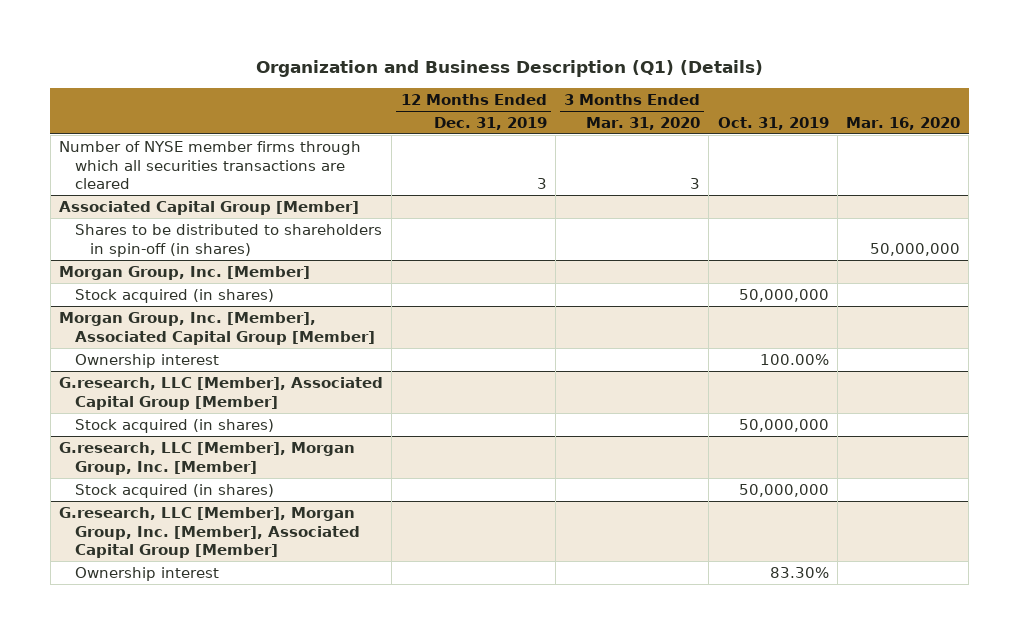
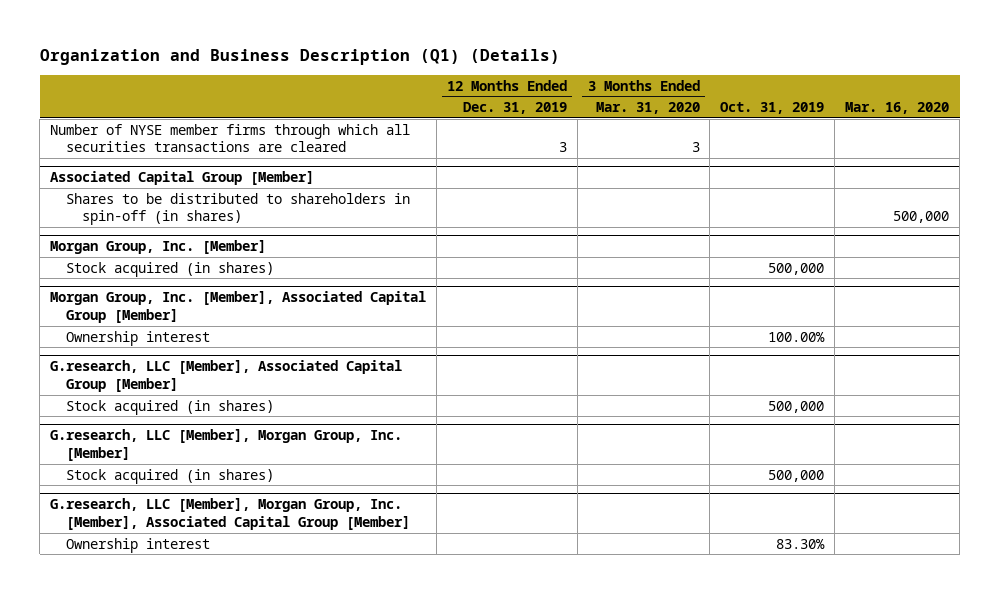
[870,242,961,256] 50,000,000 -> [893,211,950,224] 500,000
[738,288,829,302] 50,000,000 -> [768,262,825,275] 500,000
[738,418,829,432] 50,000,000 -> [768,400,825,413] 500,000
[738,483,829,497] 50,000,000 -> [768,469,825,482] 500,000

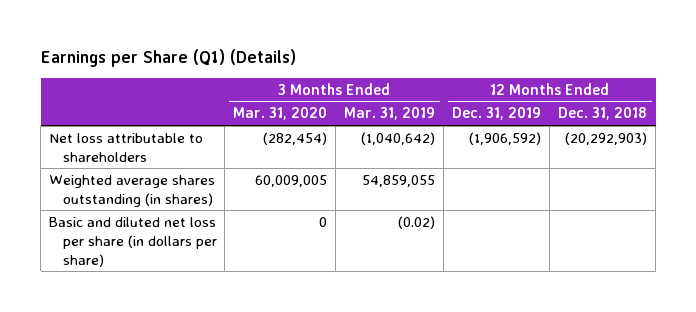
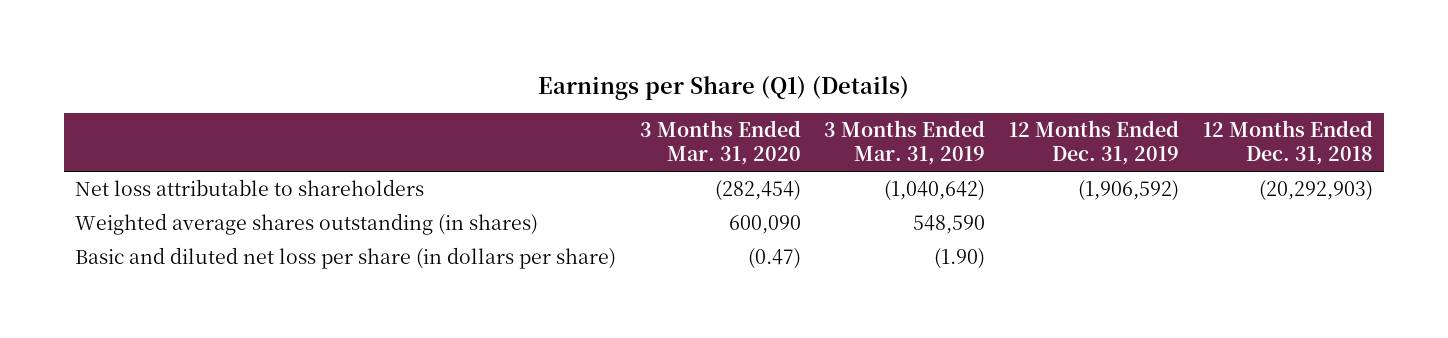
[255,174,328,187] 60,009,005 -> [728,215,801,235] 600,090
[362,174,436,187] 54,859,055 -> [913,215,986,235] 548,590
[319,216,328,227] 0 -> [747,248,801,270] (0.47)
[398,215,436,229] (0.02) -> [934,248,986,270] (1.90)

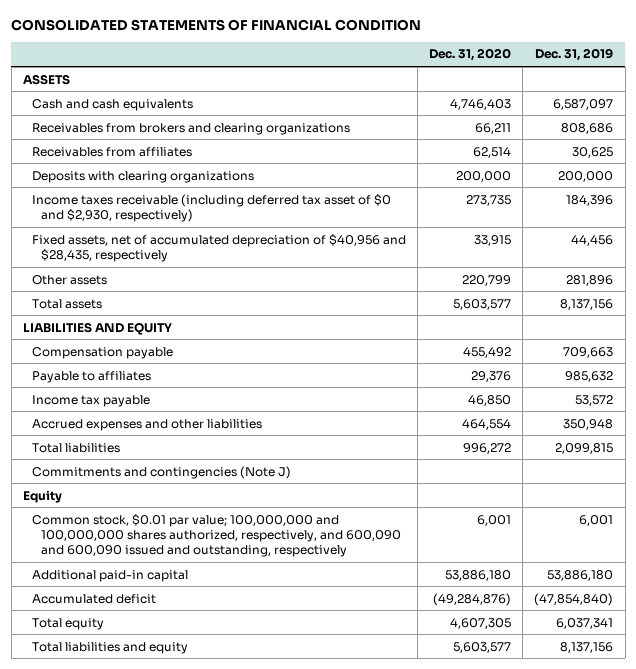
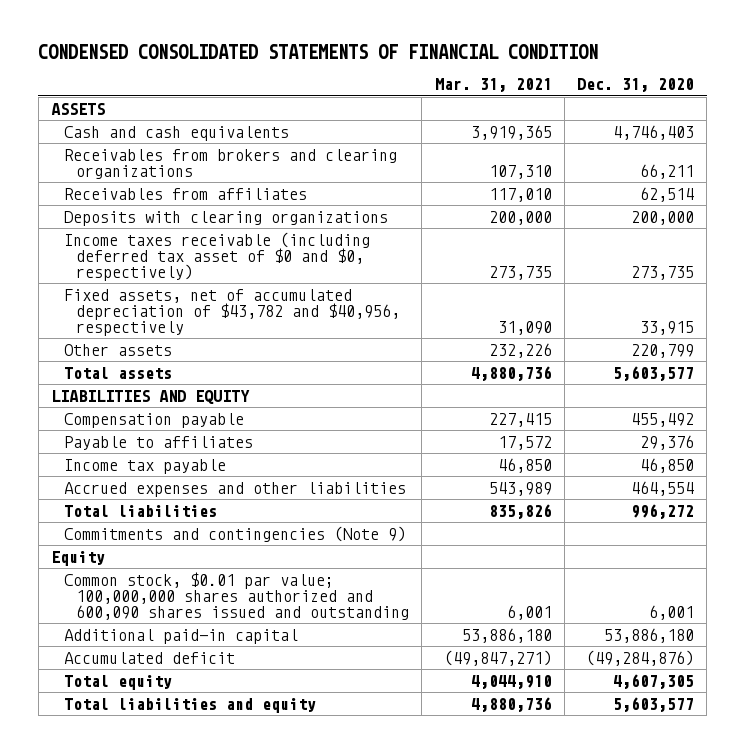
[11,18,422,31] CONSOLIDATED STATEMENTS OF FINANCIAL CONDITION -> [38,44,599,60] CONDENSED CONSOLIDATED STATEMENTS OF FINANCIAL CONDITION
[535,48,614,62] Dec. 31, 2019 -> none
none -> [434,78,552,93] Mar. 31, 2021
[31,193,391,222] Income taxes receivable (including deferred tax asset of $0 and $2,930, respectively) -> [63,231,370,281] Income taxes receivable (including deferred tax asset of $0 and $0, respectively)
[31,233,406,262] Fixed assets, net of accumulated depreciation of $40,956 and $28,435, respectively -> [63,288,401,336] Fixed assets, net of accumulated depreciation of $43,782 and $40,956, respectively
[31,465,291,479] Commitments and contingencies (Note J) -> [63,525,406,542] Commitments and contingencies (Note 9)
[31,513,401,557] Common stock, $0.01 par value; 100,000,000 and 100,000,000 shares authorized, respectively, and 600,090 and 600,090 issued and outstanding, respectively -> [63,571,410,620] Common stock, $0.01 par value; 100,000,000 shares authorized and 600,090 shares issued and outstanding

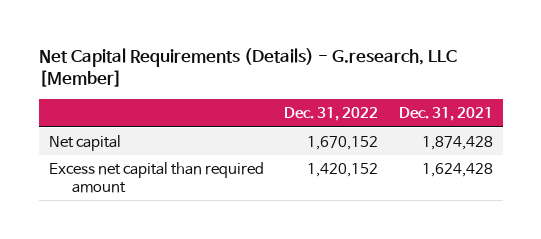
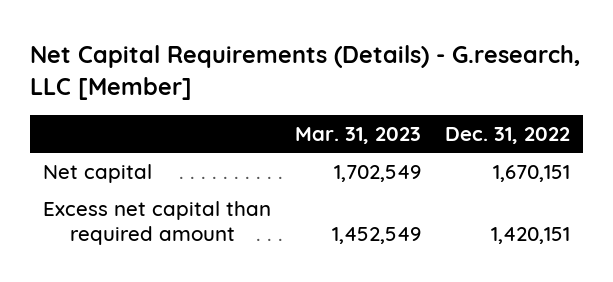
[398,107,493,122] Dec. 31, 2021 -> none
none -> [294,127,421,145] Mar. 31, 2023
[307,136,379,151] 1,670,152 -> [493,164,571,182] 1,670,151
[307,163,379,178] 1,420,152 -> [491,227,571,245] 1,420,151

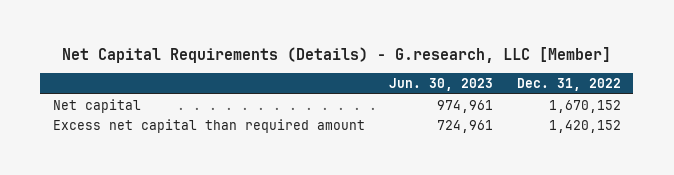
[294,127,421,145] Mar. 31, 2023 -> none
none -> [388,78,493,92] Jun. 30, 2023
[493,164,571,182] 1,670,151 -> [549,99,622,113] 1,670,152
[491,227,571,245] 1,420,151 -> [549,119,622,133] 1,420,152

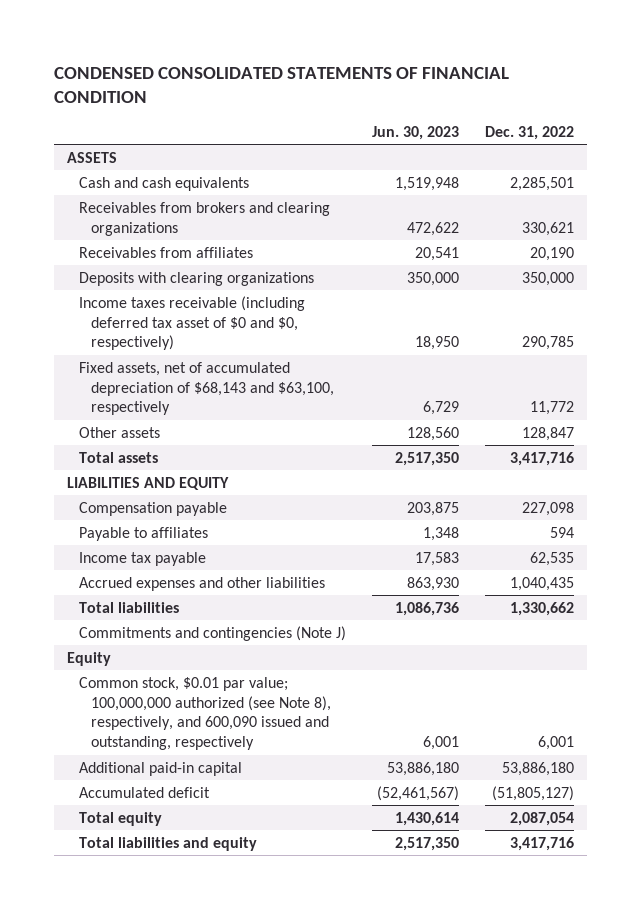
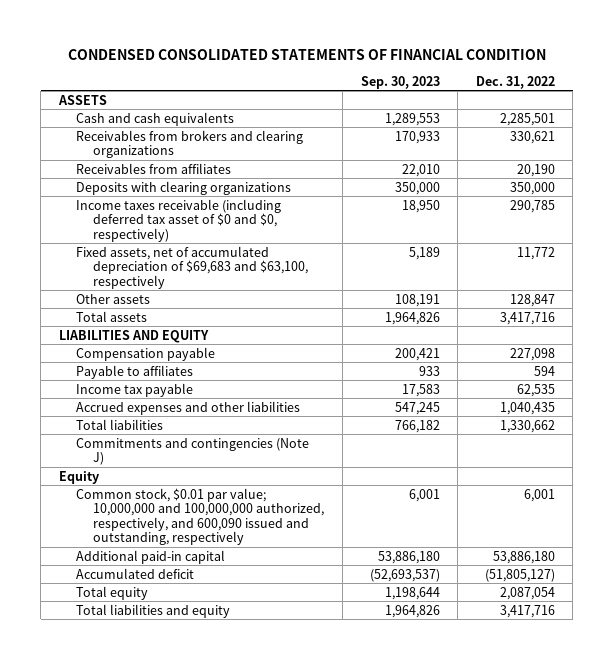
[371,125,459,140] Jun. 30, 2023 -> none
none -> [360,75,440,89] Sep. 30, 2023
[78,361,334,416] Fixed assets, net of accumulated depreciation of $68,143 and $63,100, respectively -> [76,245,309,289] Fixed assets, net of accumulated depreciation of $69,683 and $63,100, respectively
[78,676,331,751] Common stock, $0.01 par value; 100,000,000 authorized (see Note 8), respectively, and 600,090 issued and outstanding, respectively -> [76,487,325,546] Common stock, $0.01 par value; 10,000,000 and 100,000,000 authorized, respectively, and 600,090 issued and outstanding, respectively

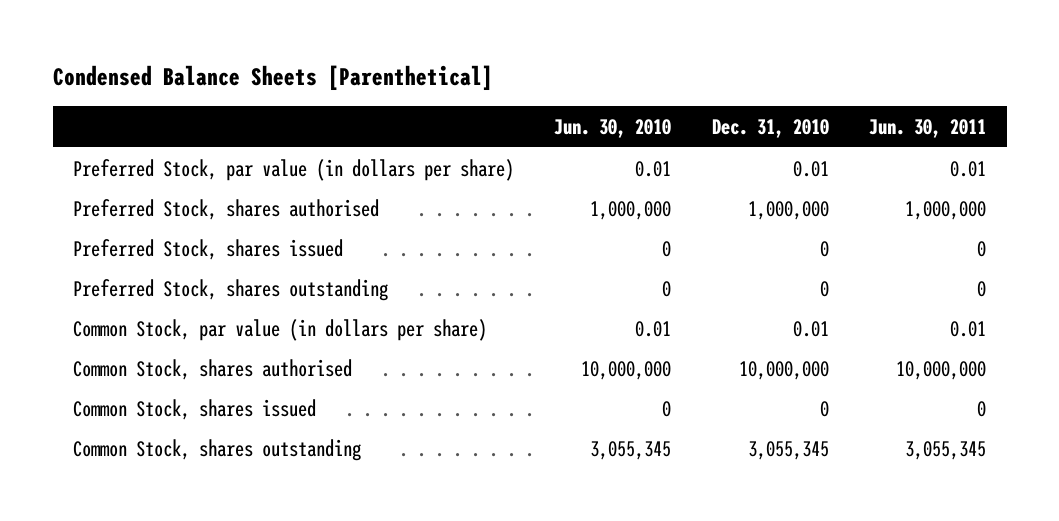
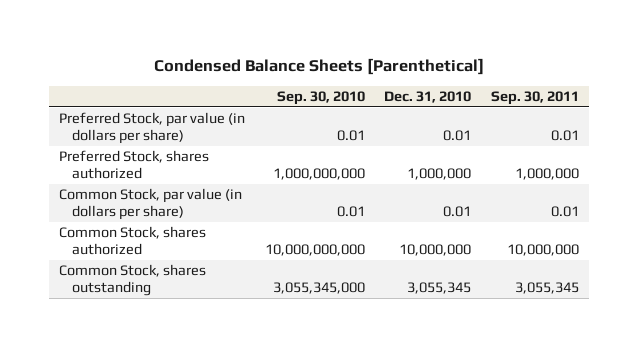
[554,118,672,138] Jun. 30, 2010 -> none
[869,118,987,138] Jun. 30, 2011 -> none
none -> [276,91,365,106] Sep. 30, 2010
none -> [491,91,580,106] Sep. 30, 2011
[72,238,343,260] Preferred Stock, shares issued -> none
[72,278,388,301] Preferred Stock, shares outstanding -> none
[72,198,379,220] Preferred Stock, shares authorised -> [58,150,209,180] Preferred Stock, shares authorized
[72,398,316,420] Common Stock, shares issued -> none
[72,358,352,380] Common Stock, shares authorised -> [58,226,206,256] Common Stock, shares authorized

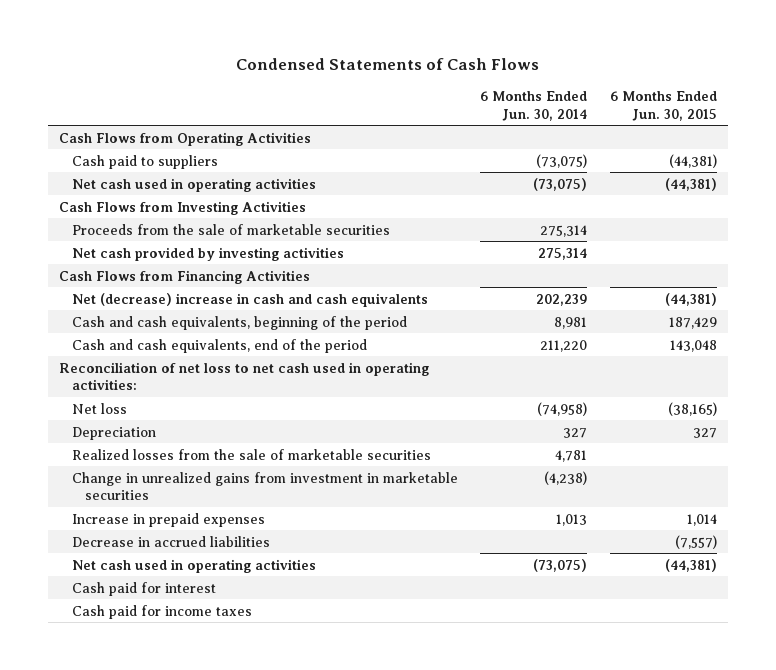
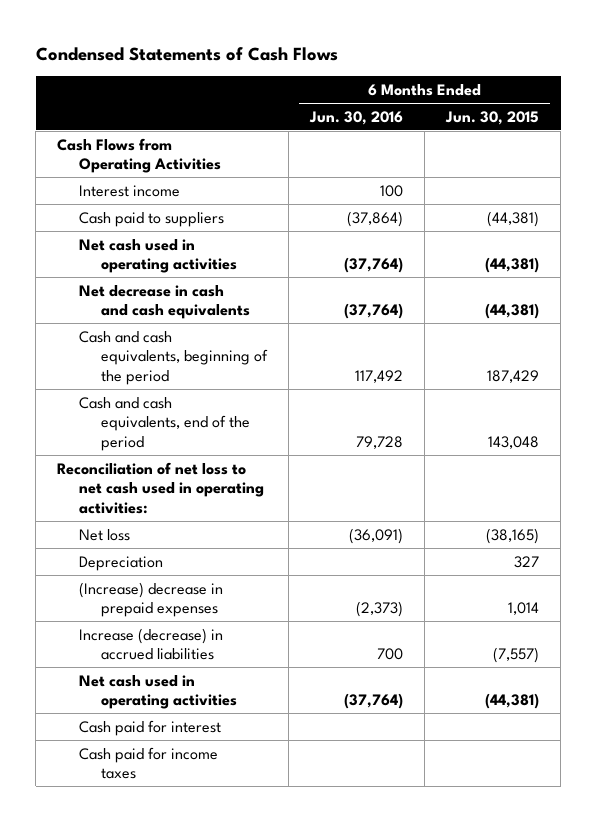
[480,90,588,121] 6 Months Ended Jun. 30, 2014 -> none
none -> [309,110,404,125] Jun. 30, 2016
none -> [79,184,181,197] Interest income
[59,200,307,215] Cash Flows from Investing Activities -> none
[71,223,390,235] Proceeds from the sale of marketable securities -> none
[71,246,344,261] Net cash provided by investing activities -> none
[59,269,311,284] Cash Flows from Financing Activities -> none
[71,292,428,307] Net (decrease) increase in cash and cash equivalents -> [79,284,251,320] Net decrease in cash and cash equivalents
[71,448,431,460] Realized losses from the sale of marketable securities -> none
[71,471,458,501] Change in unrealized gains from investment in marketable securities -> none
[71,512,265,527] Increase in prepaid expenses -> [79,581,224,618] (Increase) decrease in prepaid expenses
[71,535,270,547] Decrease in accrued liabilities -> [79,627,224,661] Increase (decrease) in accrued liabilities

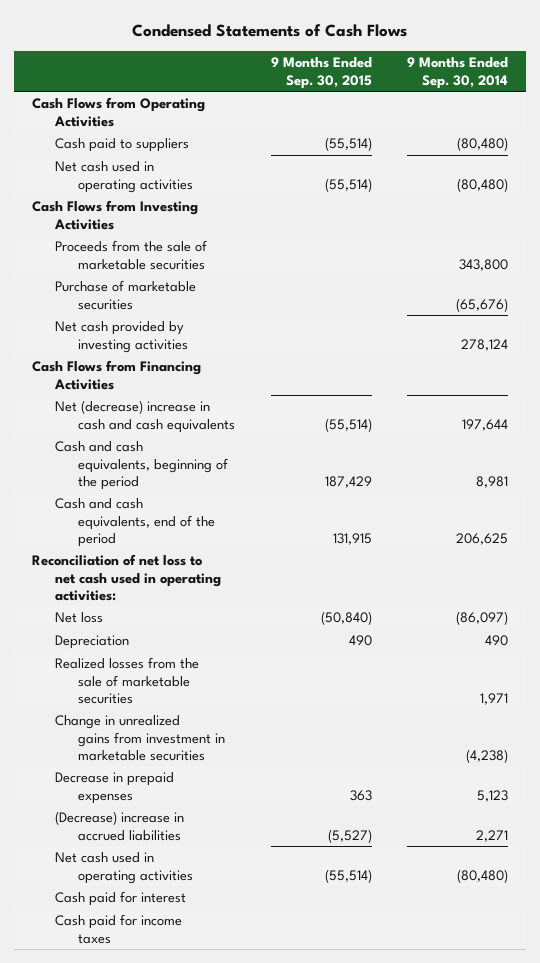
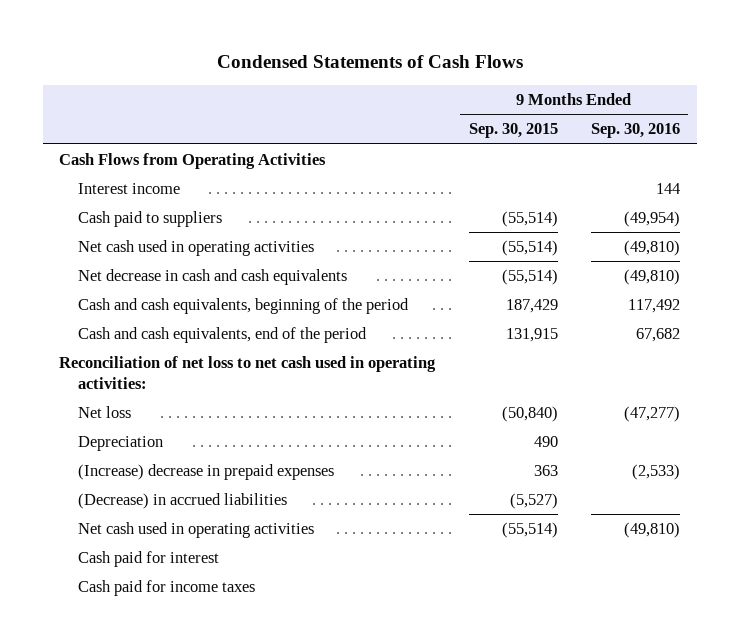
[407,57,509,89] 9 Months Ended Sep. 30, 2014 -> none
none -> [591,123,681,139] Sep. 30, 2016
none -> [78,183,181,195] Interest income
[31,200,198,230] Cash Flows from Investing Activities -> none
[54,240,207,270] Proceeds from the sale of marketable securities -> none
[54,280,196,310] Purchase of marketable securities -> none
[54,321,188,353] Net cash provided by investing activities -> none
[31,360,201,390] Cash Flows from Financing Activities -> none
[54,400,235,433] Net (decrease) increase in cash and cash equivalents -> [78,269,348,286] Net decrease in cash and cash equivalents
[54,657,199,704] Realized losses from the sale of marketable securities -> none
[54,715,225,761] Change in unrealized gains from investment in marketable securities -> none
[54,772,174,804] Decrease in prepaid expenses -> [78,464,335,481] (Increase) decrease in prepaid expenses
[54,811,184,841] (Decrease) increase in accrued liabilities -> [78,493,288,510] (Decrease) in accrued liabilities

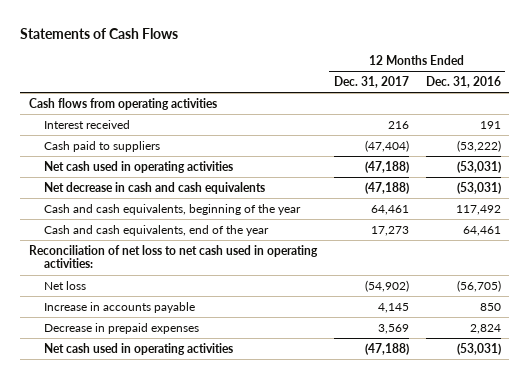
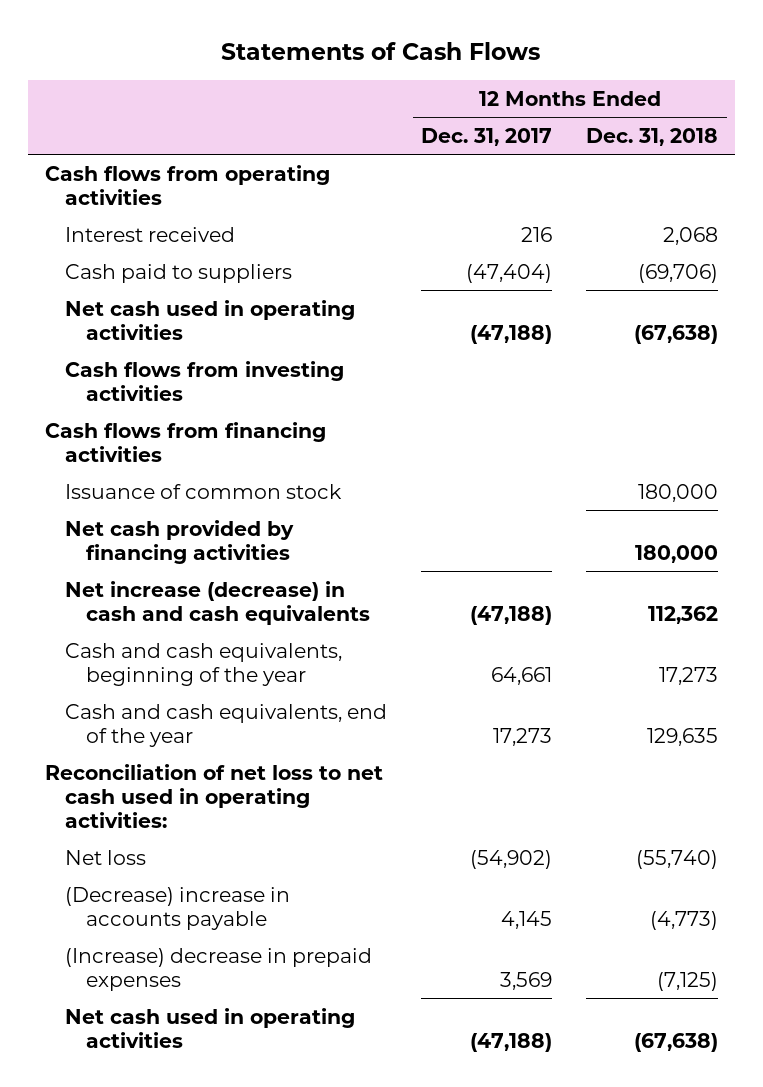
[425,76,501,89] Dec. 31, 2016 -> none
none -> [586,127,719,146] Dec. 31, 2018
none -> [65,360,345,401] Cash flows from investing activities
none -> [44,421,326,462] Cash flows from financing activities
none -> [65,483,343,499] Issuance of common stock
none -> [65,519,295,564] Net cash provided by financing activities
[44,181,266,194] Net decrease in cash and cash equivalents -> [65,580,371,625] Net increase (decrease) in cash and cash equivalents
[370,204,409,215] 64,461 -> [491,666,553,685] 64,661
[44,301,196,313] Increase in accounts payable -> [65,886,291,930] (Decrease) increase in accounts payable
[44,322,200,334] Decrease in prepaid expenses -> [65,947,373,991] (Increase) decrease in prepaid expenses

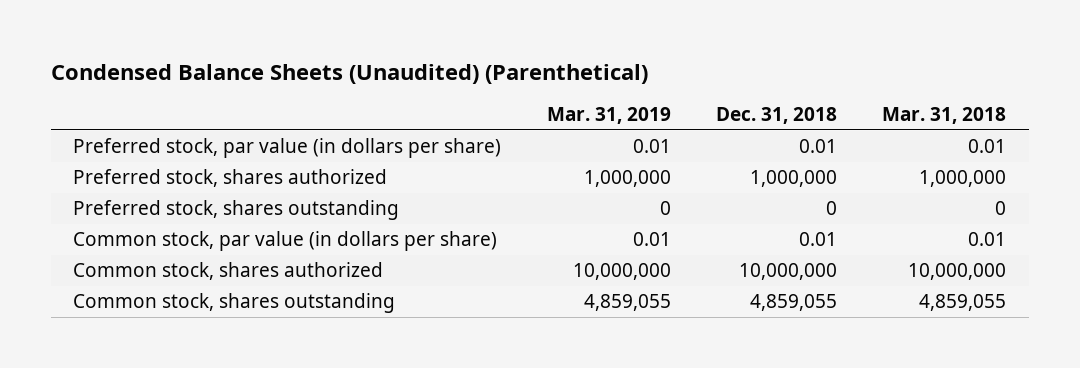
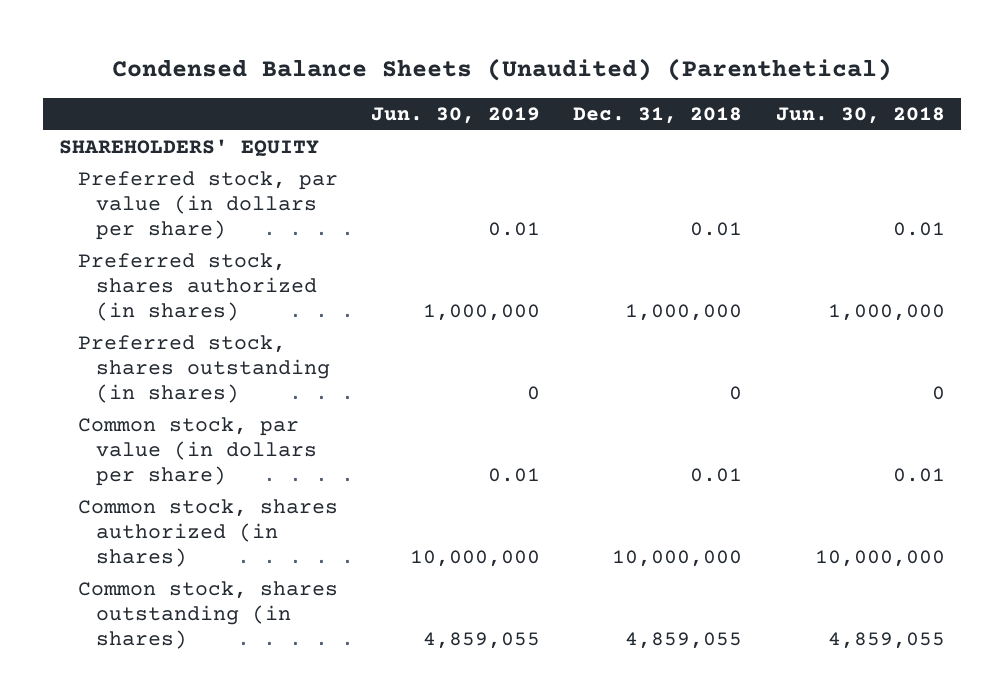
[546,107,671,125] Mar. 31, 2019 -> none
[882,107,1007,125] Mar. 31, 2018 -> none
none -> [371,107,541,125] Jun. 30, 2019
none -> [775,107,945,125] Jun. 30, 2018
none -> [59,139,320,158] SHAREHOLDERS' EQUITY
[73,169,388,188] Preferred stock, shares authorized -> [77,253,318,322] Preferred stock, shares authorized (in shares)
[73,200,400,221] Preferred stock, shares outstanding -> [77,335,331,404] Preferred stock, shares outstanding (in shares)
[73,262,384,281] Common stock, shares authorized -> [77,499,338,568] Common stock, shares authorized (in shares)
[73,293,396,314] Common stock, shares outstanding -> [77,581,338,650] Common stock, shares outstanding (in shares)

